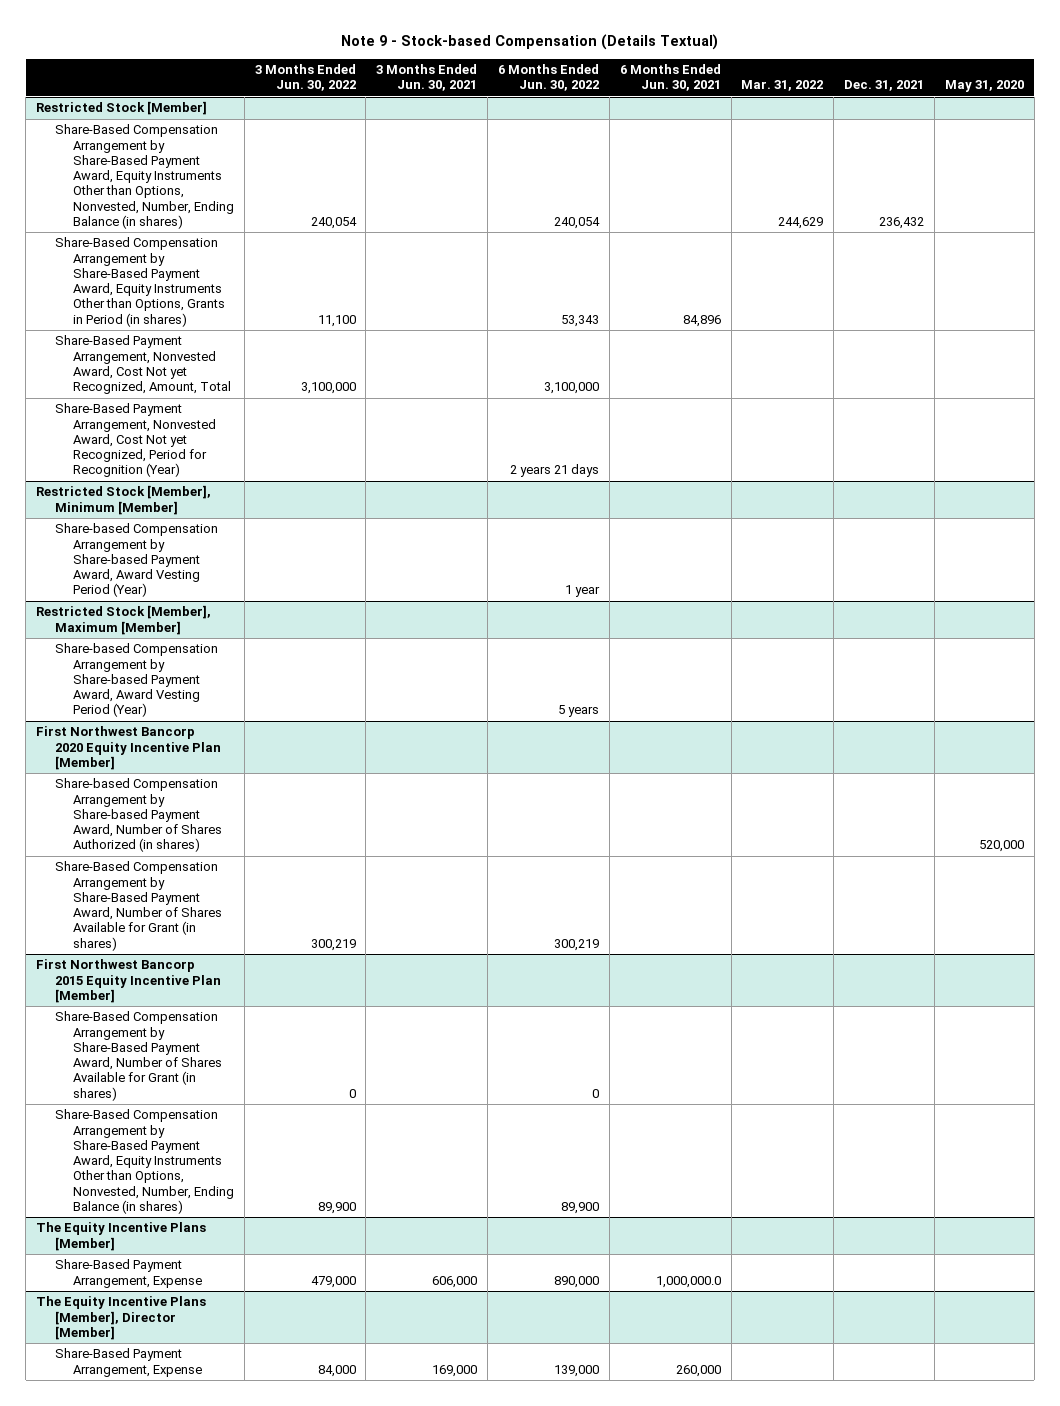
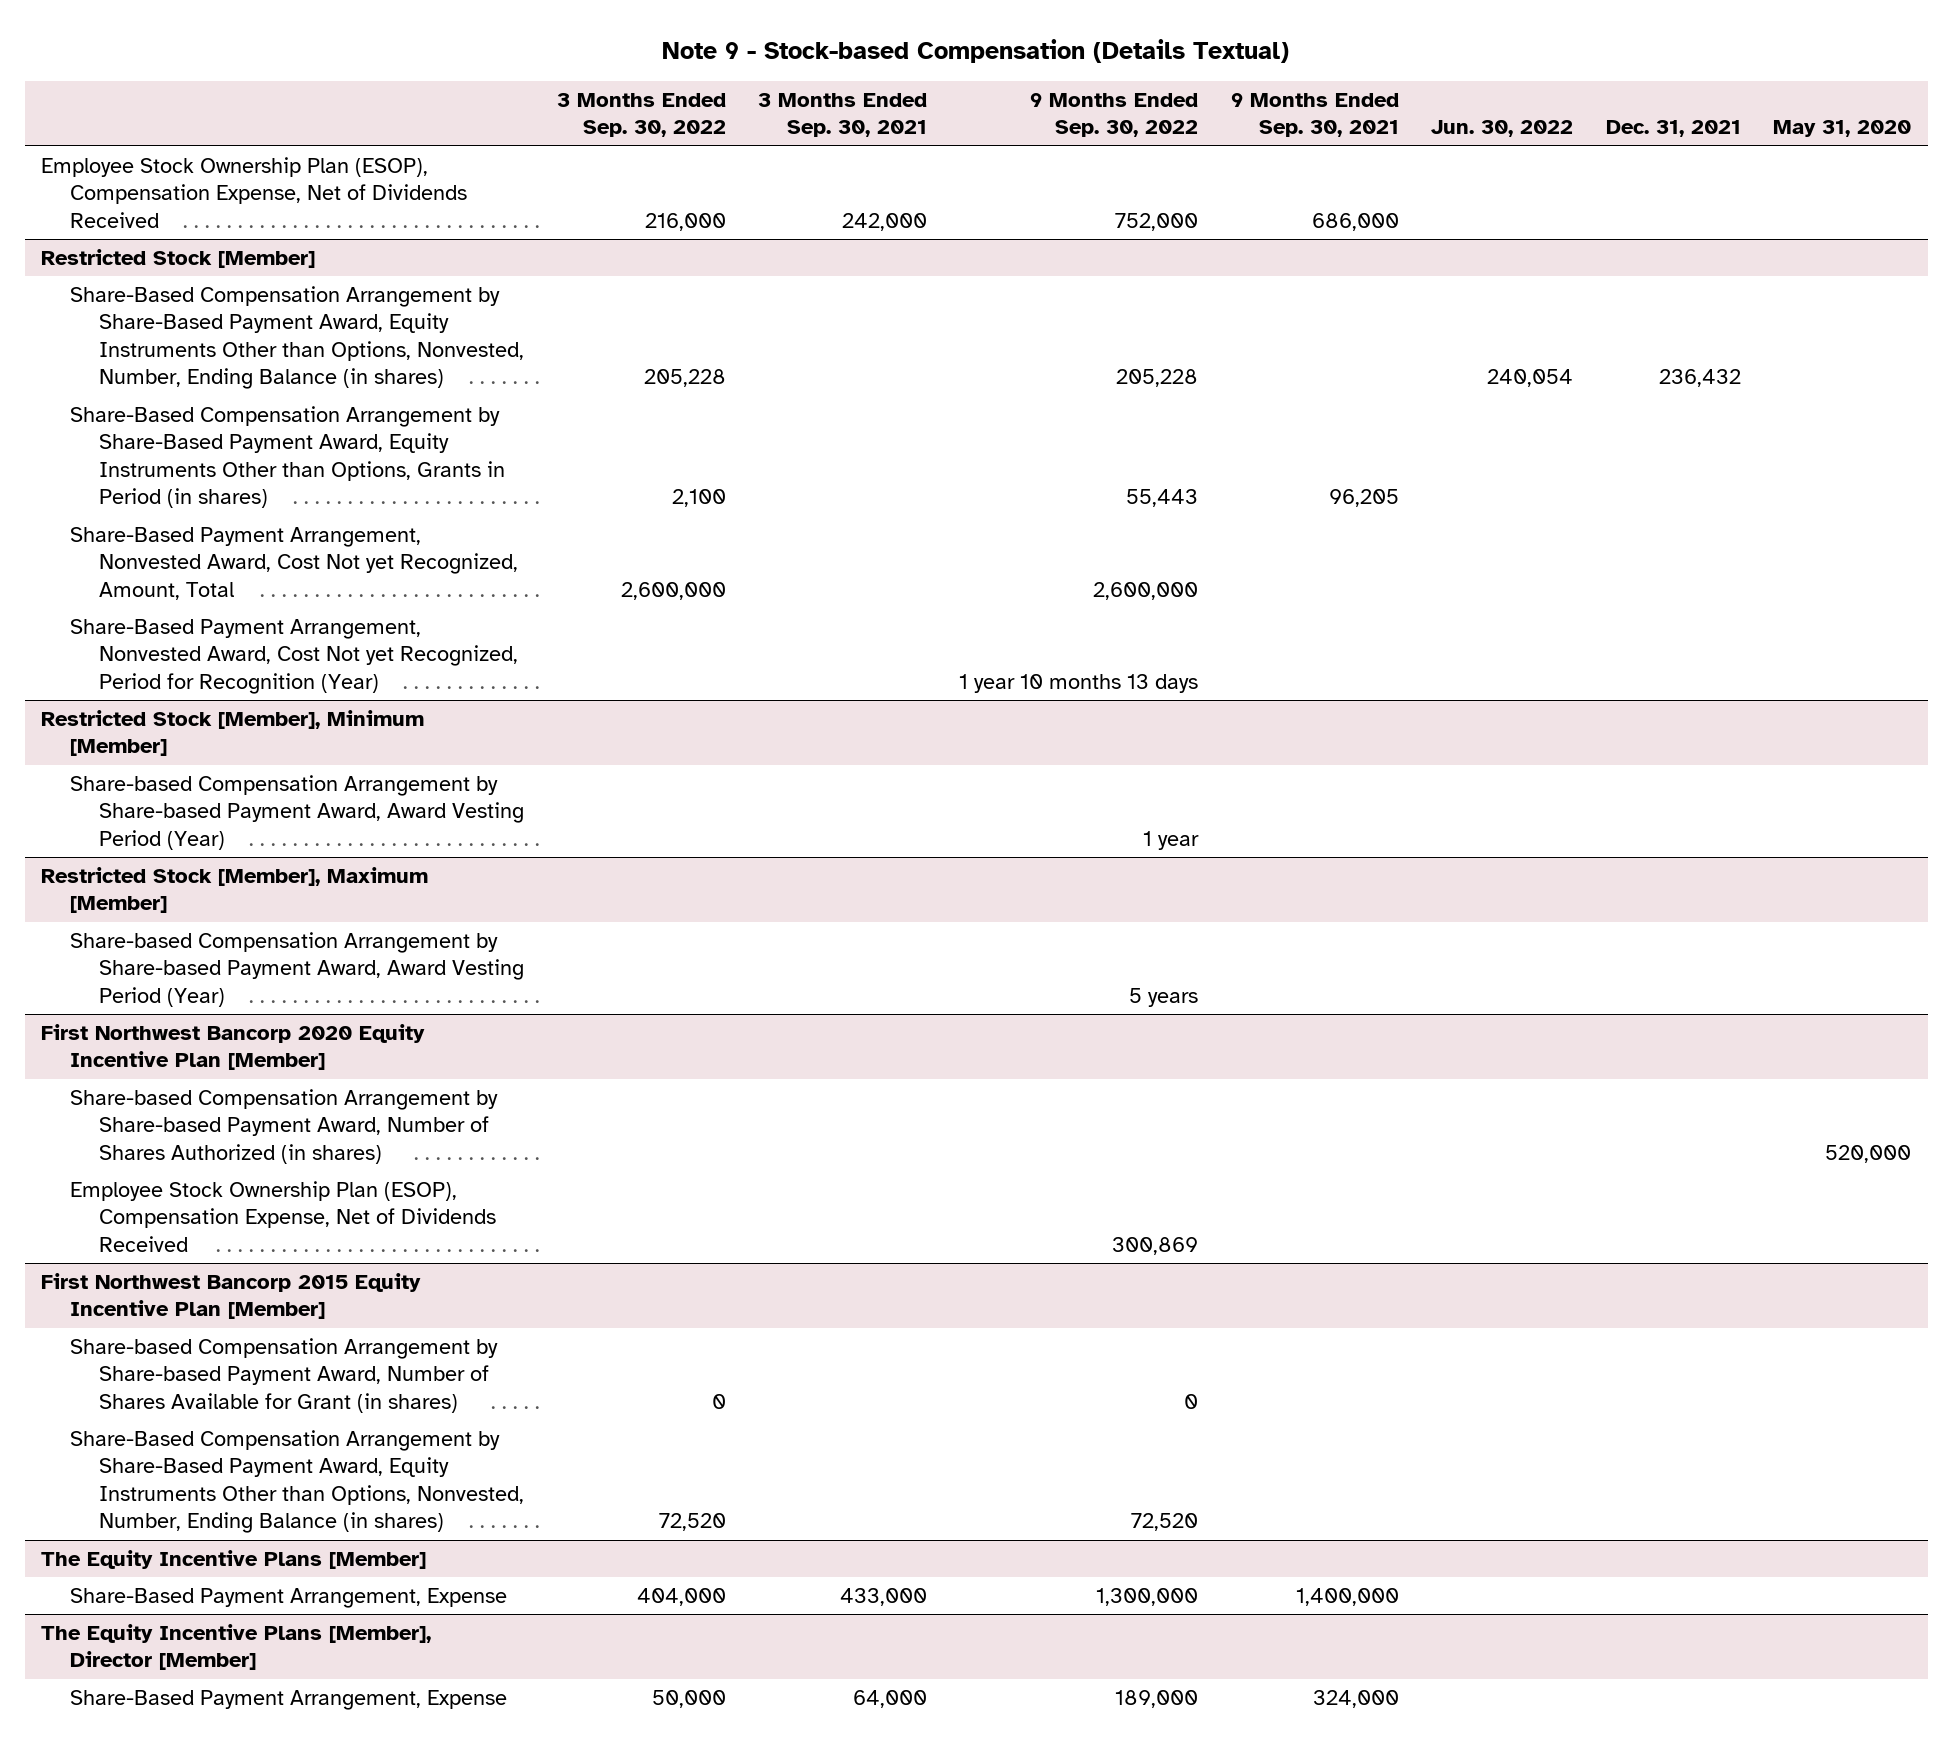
[254,64,356,92] 3 Months Ended Jun. 30, 2022 -> none
[376,64,478,92] 3 Months Ended Jun. 30, 2021 -> none
[497,64,599,92] 6 Months Ended Jun. 30, 2022 -> none
[619,64,721,92] 6 Months Ended Jun. 30, 2021 -> none
[741,80,824,92] Mar. 31, 2022 -> none
none -> [556,92,726,138] 3 Months Ended Sep. 30, 2022
none -> [758,92,928,138] 3 Months Ended Sep. 30, 2021
none -> [1030,92,1199,138] 9 Months Ended Sep. 30, 2022
none -> [1230,92,1399,138] 9 Months Ended Sep. 30, 2021
none -> [1431,120,1574,138] Jun. 30, 2022
none -> [41,156,468,228] Employee Stock Ownership Plan (ESOP), Compensation Expense, Net of Dividends Received
[54,861,222,951] Share-Based Compensation Arrangement by Share-Based Payment Award, Number of Shares Available for Grant (in shares) -> none
none -> [70,1180,497,1252] Employee Stock Ownership Plan (ESOP), Compensation Expense, Net of Dividends Received
[54,1011,222,1101] Share-Based Compensation Arrangement by Share-Based Payment Award, Number of Shares Available for Grant (in shares) -> [70,1337,499,1413] Share-based Compensation Arrangement by Share-based Payment Award, Number of Shares Available for Grant (in shares)

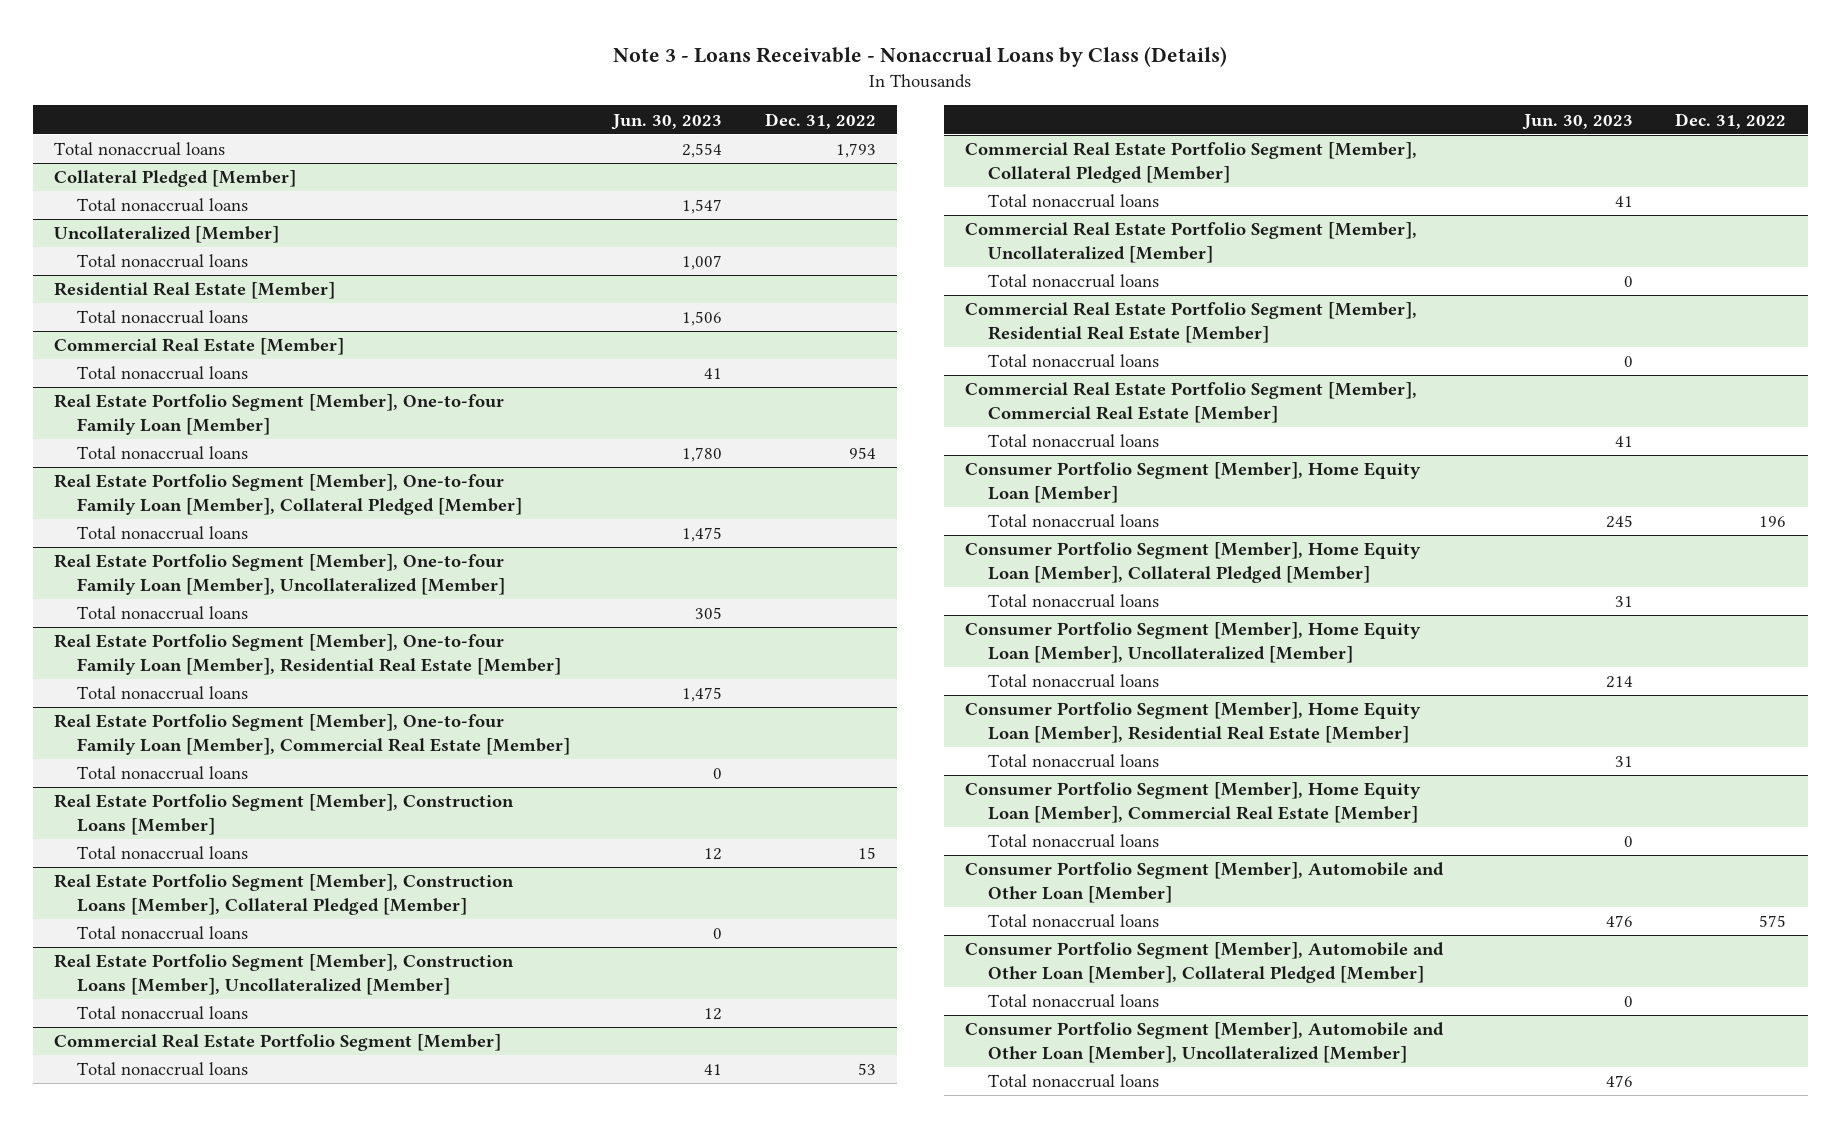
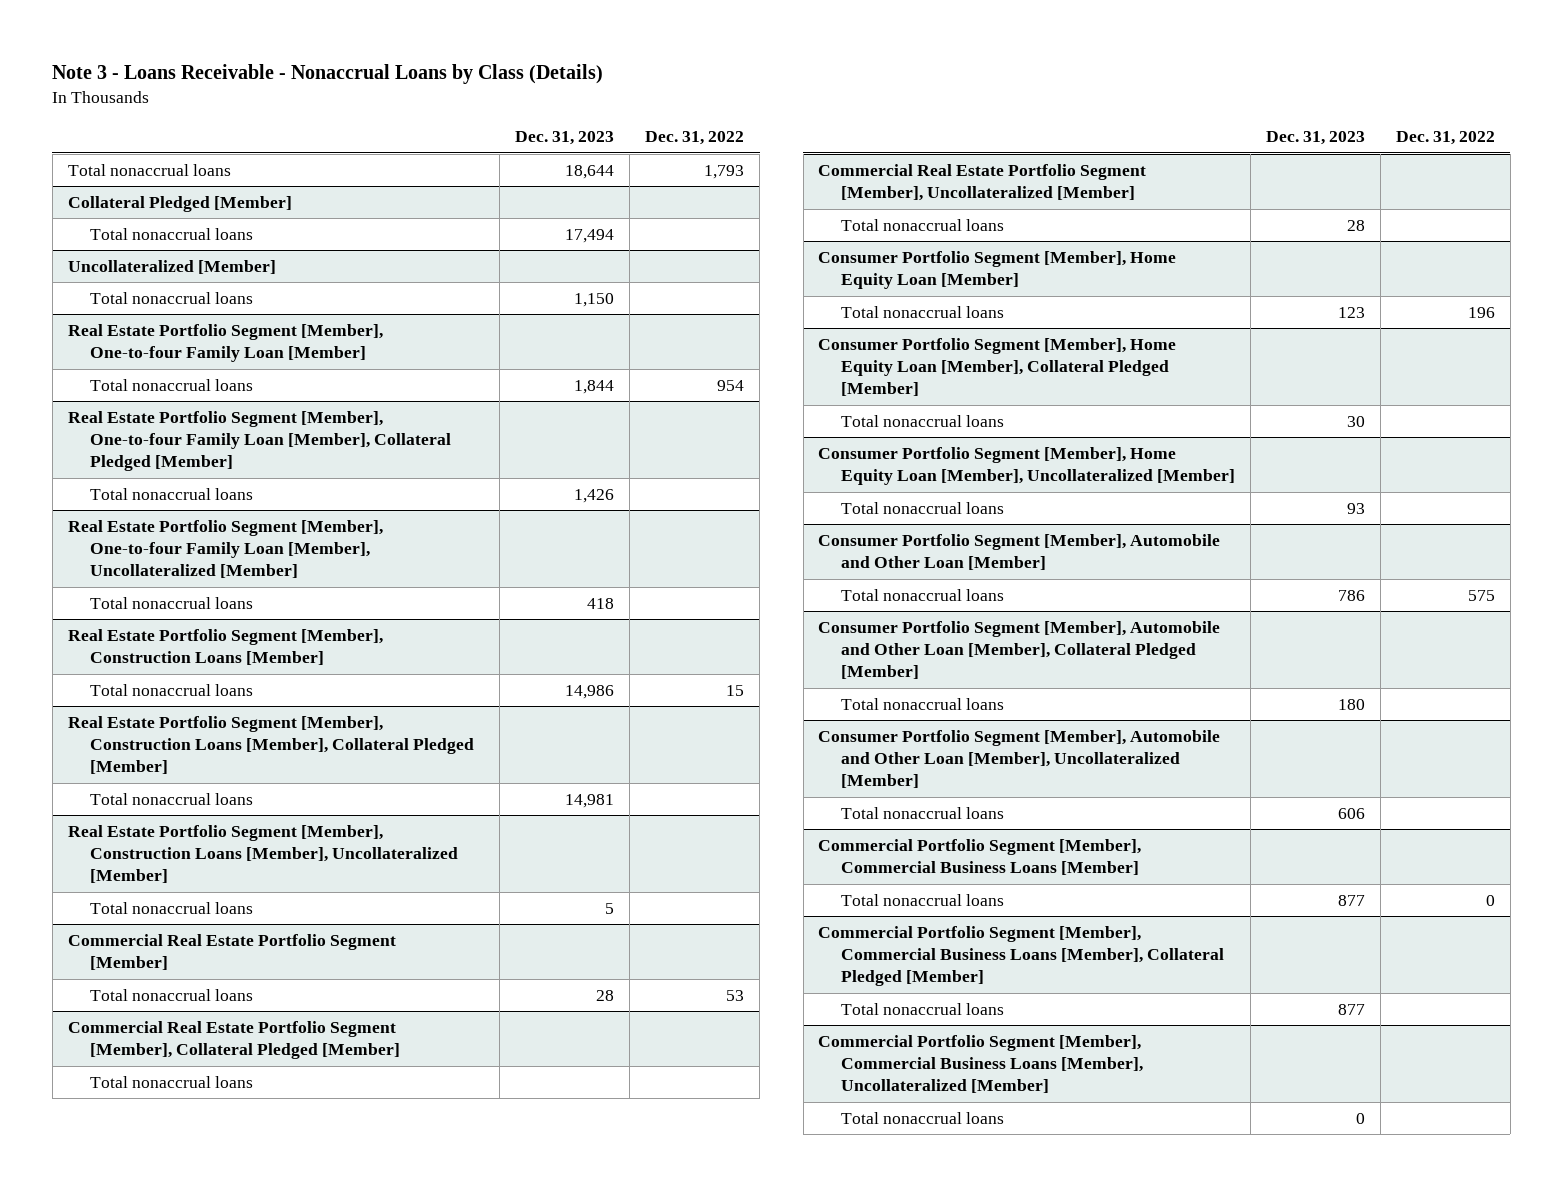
[611,113,723,130] Jun. 30, 2023 -> none
none -> [515,131,615,146] Dec. 31, 2023
[54,282,336,300] Residential Real Estate [Member] -> none
[77,310,249,325] Total nonaccrual loans -> none
[54,338,345,356] Commercial Real Estate [Member] -> none
[77,366,249,381] Total nonaccrual loans -> none
[54,634,562,675] Real Estate Portfolio Segment [Member], One-to-four Family Loan [Member], Residential Real Estate [Member] -> none
[77,686,249,701] Total nonaccrual loans -> none
[54,714,571,755] Real Estate Portfolio Segment [Member], One-to-four Family Loan [Member], Commercial Real Estate [Member] -> none
[77,766,249,781] Total nonaccrual loans -> none
[964,302,1417,343] Commercial Real Estate Portfolio Segment [Member], Residential Real Estate [Member] -> none
[988,354,1160,369] Total nonaccrual loans -> none
[964,382,1417,423] Commercial Real Estate Portfolio Segment [Member], Commercial Real Estate [Member] -> none
[988,434,1160,449] Total nonaccrual loans -> none
[964,702,1421,743] Consumer Portfolio Segment [Member], Home Equity Loan [Member], Residential Real Estate [Member] -> none
[988,754,1160,769] Total nonaccrual loans -> none
[964,782,1421,823] Consumer Portfolio Segment [Member], Home Equity Loan [Member], Commercial Real Estate [Member] -> none
[988,834,1160,849] Total nonaccrual loans -> none
none -> [818,838,1142,876] Commercial Portfolio Segment [Member], Commercial Business Loans [Member]
none -> [841,893,1005,906] Total nonaccrual loans
none -> [818,925,1225,987] Commercial Portfolio Segment [Member], Commercial Business Loans [Member], Collateral Pledged [Member]
none -> [841,1002,1005,1015] Total nonaccrual loans
none -> [818,1034,1144,1094] Commercial Portfolio Segment [Member], Commercial Business Loans [Member], Uncollateralized [Member]
none -> [841,1111,1005,1124] Total nonaccrual loans

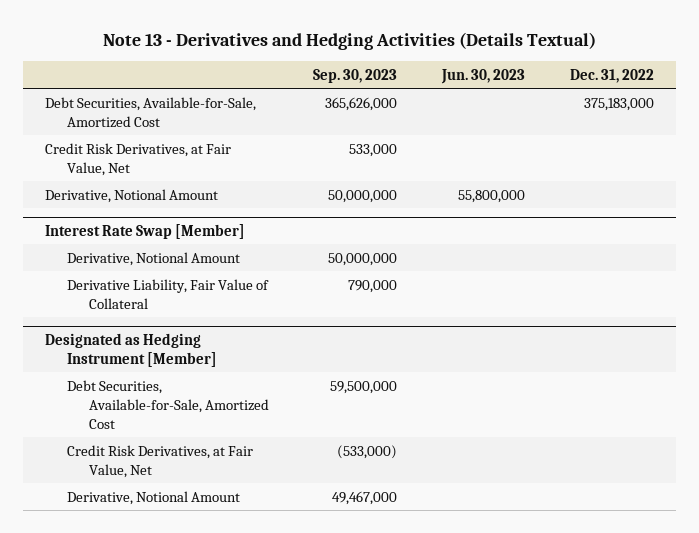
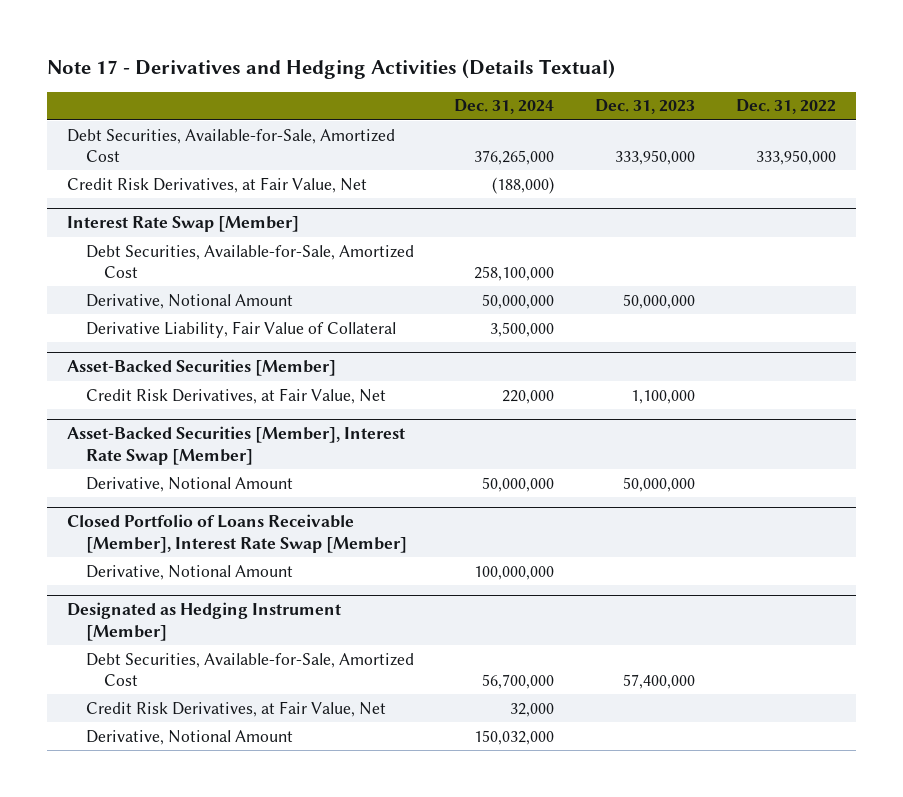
[102,32,596,51] Note 13 - Derivatives and Hedging Activities (Details Textual) -> [46,59,615,80] Note 17 - Derivatives and Hedging Activities (Details Textual)
[313,68,398,83] Sep. 30, 2023 -> none
[441,68,526,84] Jun. 30, 2023 -> none
none -> [454,99,555,115] Dec. 31, 2024
none -> [594,99,695,115] Dec. 31, 2023
[584,97,655,111] 375,183,000 -> [755,150,836,166] 333,950,000
[45,188,219,203] Derivative, Notional Amount -> none
none -> [85,244,414,279] Debt Securities, Available-for-Sale, Amortized Cost
none -> [67,359,337,377] Asset-Backed Securities [Member]
none -> [85,387,386,404] Credit Risk Derivatives, at Fair Value, Net
none -> [67,426,406,466] Asset-Backed Securities [Member], Interest Rate Swap [Member]
none -> [85,476,293,492] Derivative, Notional Amount
none -> [67,514,407,554] Closed Portfolio of Loans Receivable [Member], Interest Rate Swap [Member]
none -> [85,564,293,580] Derivative, Notional Amount

